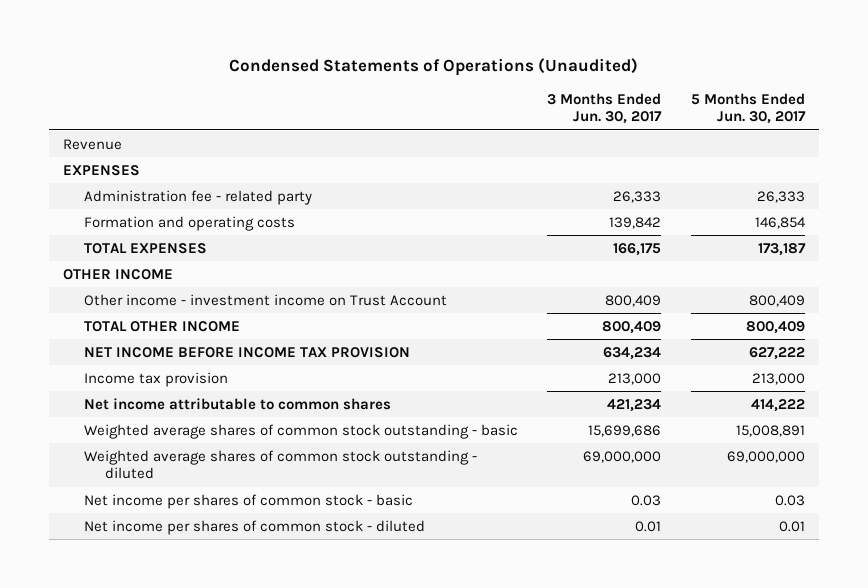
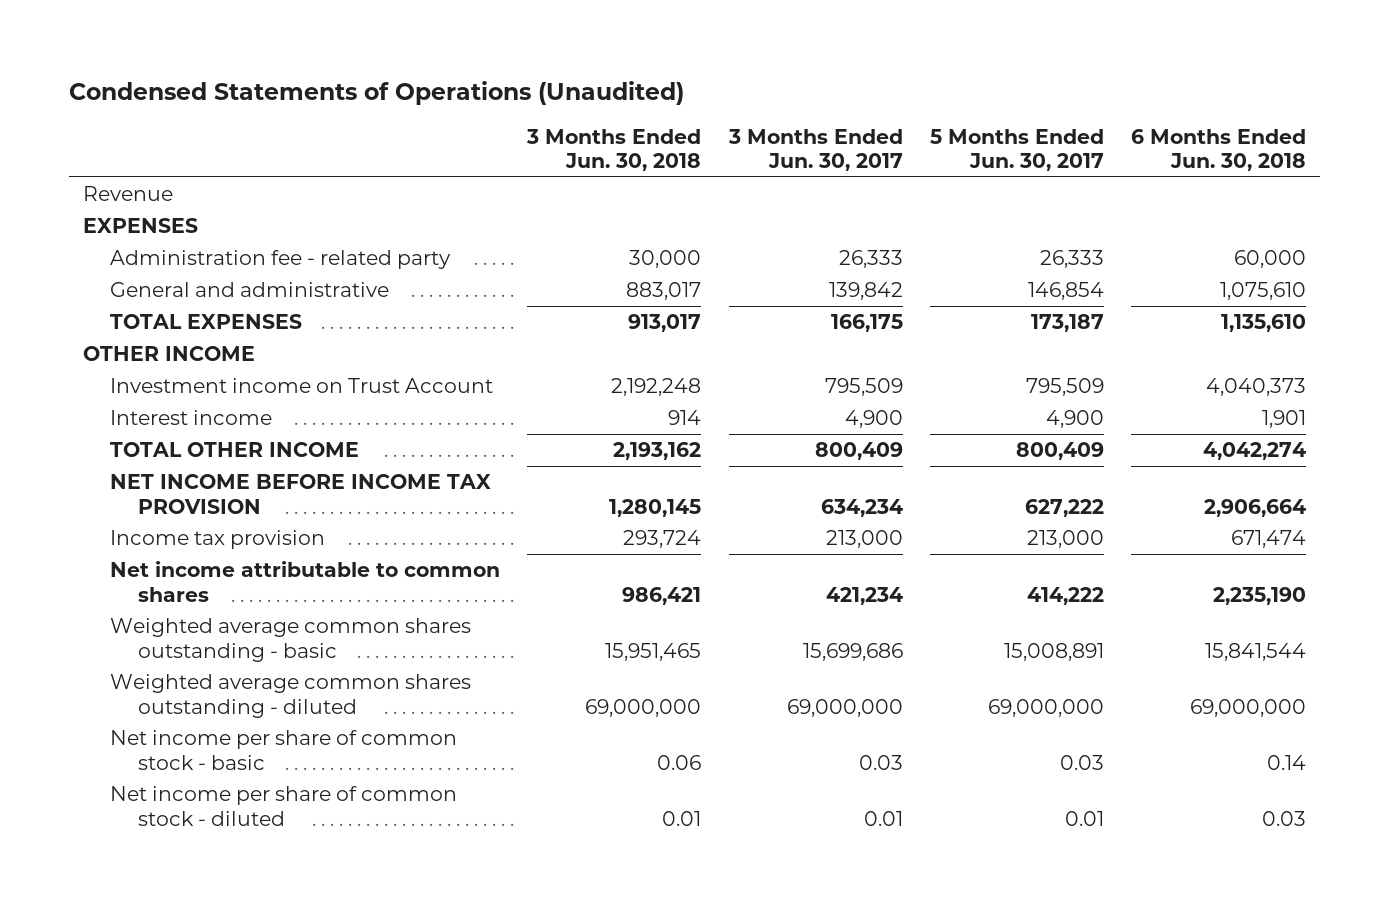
none -> [526,128,702,172] 3 Months Ended Jun. 30, 2018
none -> [1131,128,1307,172] 6 Months Ended Jun. 30, 2018
[83,215,295,231] Formation and operating costs -> [110,281,390,297] General and administrative
[83,293,447,306] Other income - investment income on Trust Account -> [110,377,494,393] Investment income on Trust Account
[605,294,662,307] 800,409 -> [824,377,903,396] 795,509
[748,294,805,307] 800,409 -> [1025,377,1104,396] 795,509
none -> [110,409,273,425] Interest income
[83,423,518,439] Weighted average shares of common stock outstanding - basic -> [110,617,472,662] Weighted average common shares outstanding - basic
[83,449,477,480] Weighted average shares of common stock outstanding - diluted -> [110,673,472,718] Weighted average common shares outstanding - diluted
[83,493,413,509] Net income per shares of common stock - basic -> [110,729,458,770] Net income per share of common stock - basic
[83,519,425,535] Net income per shares of common stock - diluted -> [110,785,458,826] Net income per share of common stock - diluted

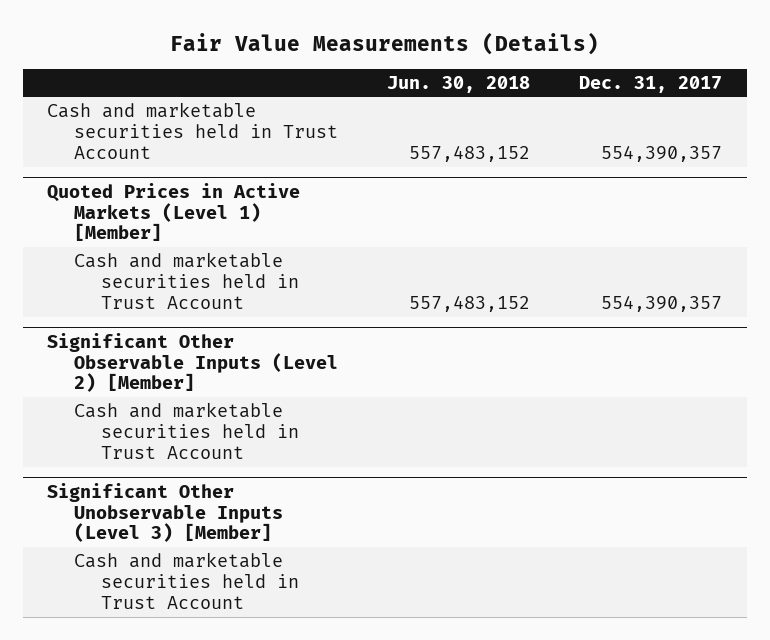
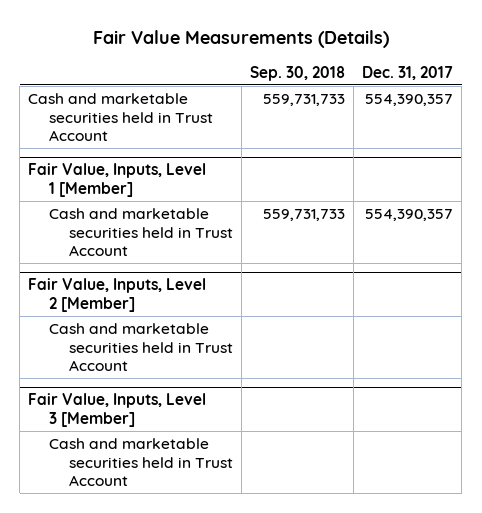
[387,75,531,93] Jun. 30, 2018 -> none
none -> [250,65,346,81] Sep. 30, 2018
[47,182,301,242] Quoted Prices in Active Markets (Level 1) [Member] -> [28,163,207,197] Fair Value, Inputs, Level 1 [Member]
[47,332,338,393] Significant Other Observable Inputs (Level 2) [Member] -> [28,278,207,312] Fair Value, Inputs, Level 2 [Member]
[47,482,283,543] Significant Other Unobservable Inputs (Level 3) [Member] -> [28,393,207,427] Fair Value, Inputs, Level 3 [Member]

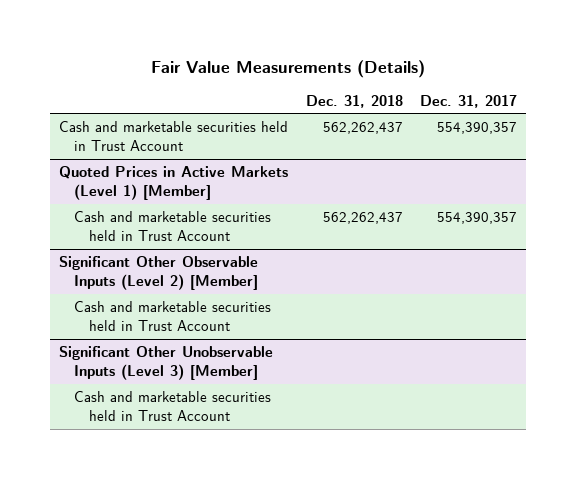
[250,65,346,81] Sep. 30, 2018 -> none
none -> [305,94,403,108] Dec. 31, 2018
[28,163,207,197] Fair Value, Inputs, Level 1 [Member] -> [59,166,289,200] Quoted Prices in Active Markets (Level 1) [Member]
[28,278,207,312] Fair Value, Inputs, Level 2 [Member] -> [59,256,259,290] Significant Other Observable Inputs (Level 2) [Member]
[28,393,207,427] Fair Value, Inputs, Level 3 [Member] -> [59,346,274,380] Significant Other Unobservable Inputs (Level 3) [Member]

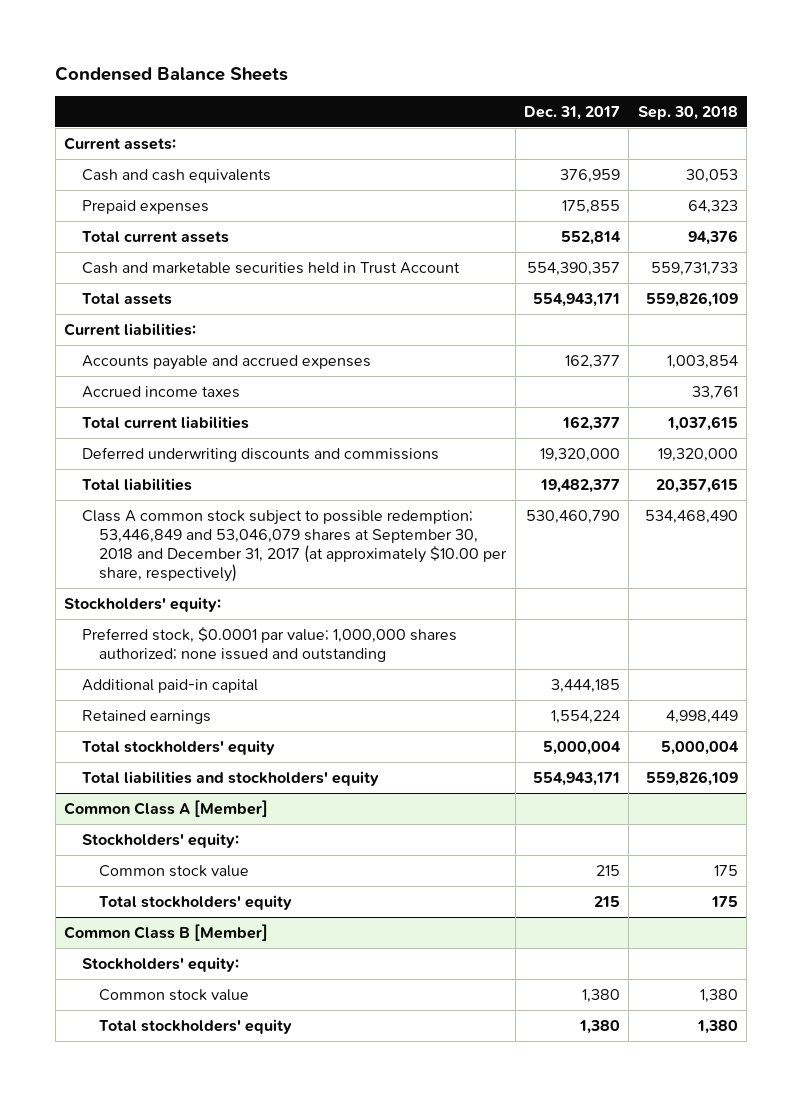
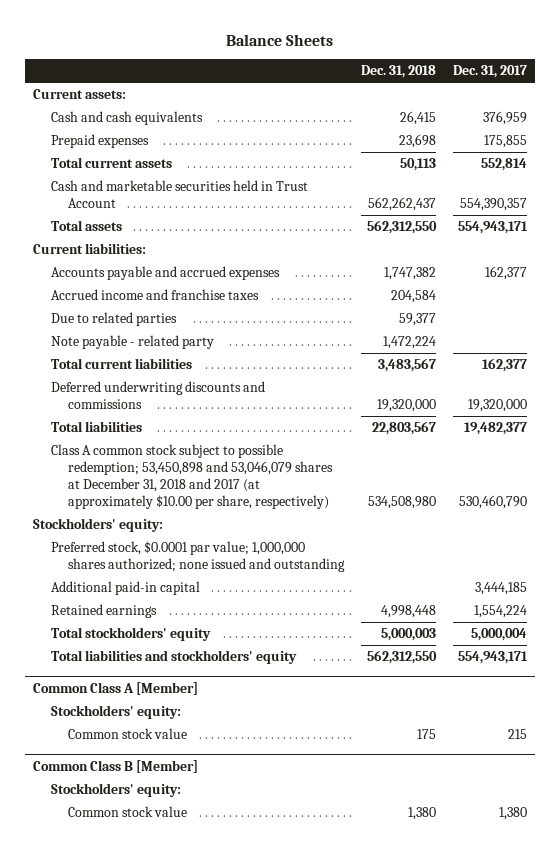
[55,66,289,82] Condensed Balance Sheets -> [226,33,334,46] Balance Sheets
[637,105,738,120] Sep. 30, 2018 -> none
none -> [360,65,436,79] Dec. 31, 2018
[81,385,240,398] Accrued income taxes -> [50,289,259,301] Accrued income and franchise taxes
none -> [50,312,177,327] Due to related parties
none -> [50,335,214,350] Note payable - related party
[81,509,508,582] Class A common stock subject to possible redemption; 53,446,849 and 53,046,079 shares at September 30, 2018 and December 31, 2017 (at approximately $10.00 per share, respectively) -> [50,444,333,510] Class A common stock subject to possible redemption; 53,450,898 and 53,046,079 shares at December 31, 2018 and 2017 (at approximately $10.00 per share, respectively)
[99,894,293,910] Total stockholders' equity -> none
[99,1018,293,1034] Total stockholders' equity -> none

